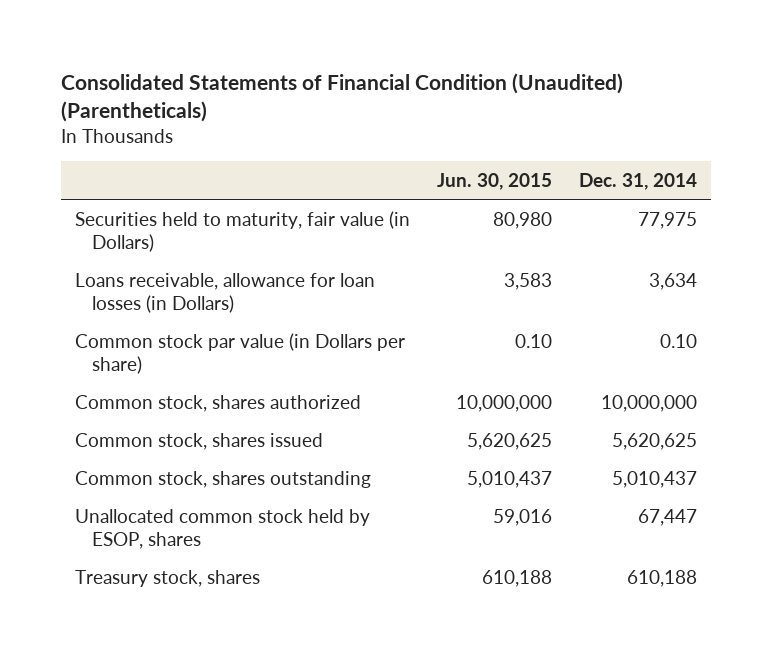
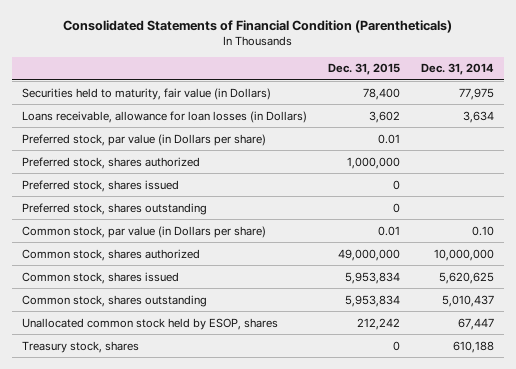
[61,72,624,123] Consolidated Statements of Financial Condition (Unaudited) (Parentheticals) -> [63,19,453,33] Consolidated Statements of Financial Condition (Parentheticals)
[436,172,552,190] Jun. 30, 2015 -> none
none -> [328,63,401,76] Dec. 31, 2015
none -> [22,133,267,146] Preferred stock, par value (in Dollars per share)
none -> [22,156,201,169] Preferred stock, shares authorized
none -> [22,179,180,192] Preferred stock, shares issued
none -> [22,202,208,215] Preferred stock, shares outstanding
[74,332,405,374] Common stock par value (in Dollars per share) -> [22,225,267,238] Common stock, par value (in Dollars per share)

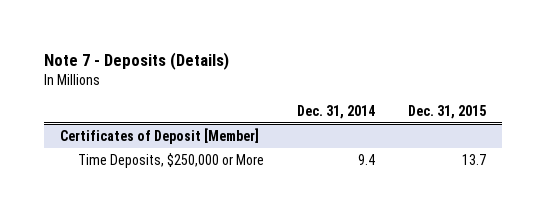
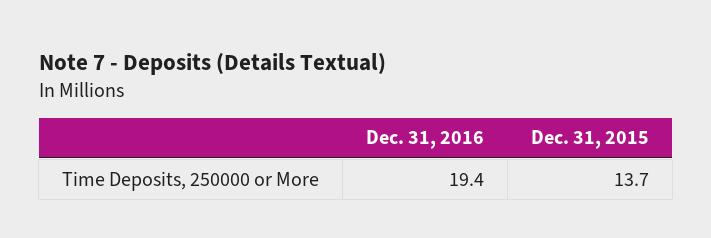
[43,51,229,70] Note 7 - Deposits (Details) -> [38,53,386,76] Note 7 - Deposits (Details Textual)
[296,105,375,120] Dec. 31, 2014 -> none
none -> [365,130,484,150] Dec. 31, 2016
[60,127,260,144] Certificates of Deposit [Member] -> none
[77,152,264,168] Time Deposits, $250,000 or More -> [62,170,320,191] Time Deposits, 250000 or More

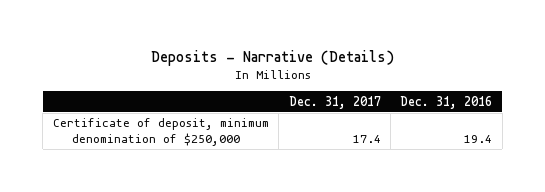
[38,53,386,76] Note 7 - Deposits (Details Textual) -> [150,50,394,67] Deposits - Narrative (Details)
[530,130,649,150] Dec. 31, 2015 -> none
none -> [288,95,381,109] Dec. 31, 2017
[62,170,320,191] Time Deposits, 250000 or More -> [52,118,269,147] Certificate of deposit, minimum denomination of $250,000

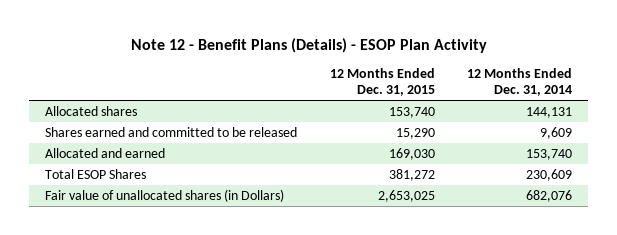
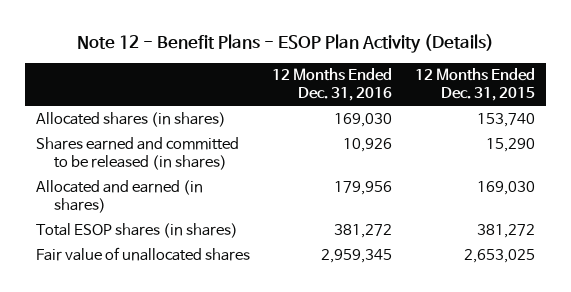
[130,38,487,54] Note 12 - Benefit Plans (Details) - ESOP Plan Activity -> [77,33,495,53] Note 12 - Benefit Plans - ESOP Plan Activity (Details)
[466,68,572,96] 12 Months Ended Dec. 31, 2014 -> none
none -> [272,68,393,102] 12 Months Ended Dec. 31, 2016
[45,105,138,116] Allocated shares -> [36,111,227,127] Allocated shares (in shares)
[45,126,298,137] Shares earned and committed to be released -> [36,136,240,170] Shares earned and committed to be released (in shares)
[45,147,166,158] Allocated and earned -> [36,179,204,213] Allocated and earned (in shares)
[45,168,147,179] Total ESOP Shares -> [36,222,239,238] Total ESOP shares (in shares)
[45,188,285,202] Fair value of unallocated shares (in Dollars) -> [36,246,251,261] Fair value of unallocated shares

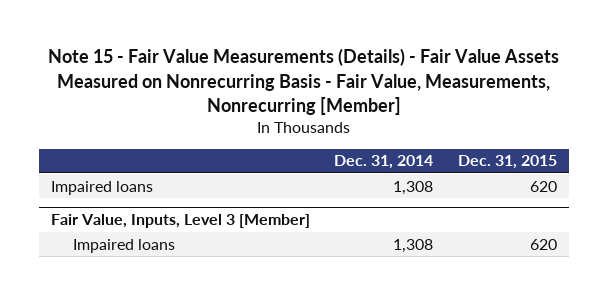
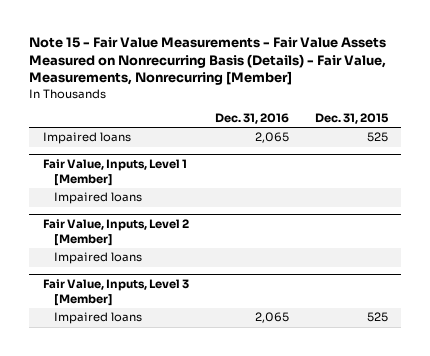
[47,48,559,115] Note 15 - Fair Value Measurements (Details) - Fair Value Assets Measured on Nonrecurring Basis - Fair Value, Measurements, Nonrecurring [Member] -> [29,37,387,86] Note 15 - Fair Value Measurements - Fair Value Assets Measured on Nonrecurring Basis (Details) - Fair Value, Measurements, Nonrecurring [Member]
[334,155,434,170] Dec. 31, 2014 -> none
none -> [214,113,289,125] Dec. 31, 2016
[529,180,557,192] 620 -> [366,132,388,143] 525
none -> [42,158,187,186] Fair Value, Inputs, Level 1 [Member]
none -> [53,192,142,205] Impaired loans
none -> [42,218,189,246] Fair Value, Inputs, Level 2 [Member]
none -> [53,252,142,265] Impaired loans
[529,238,557,250] 620 -> [366,312,388,323] 525

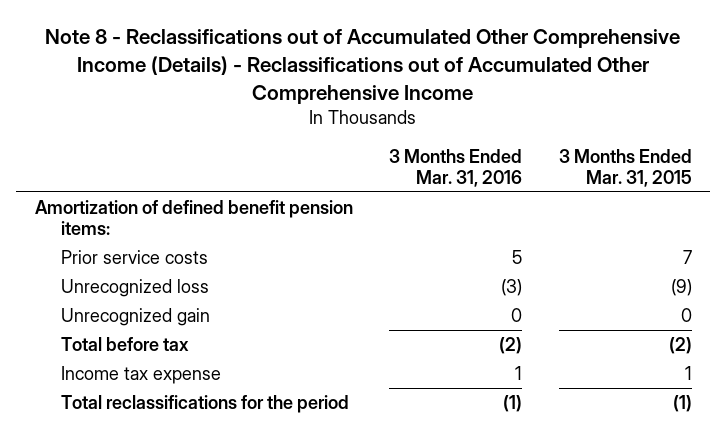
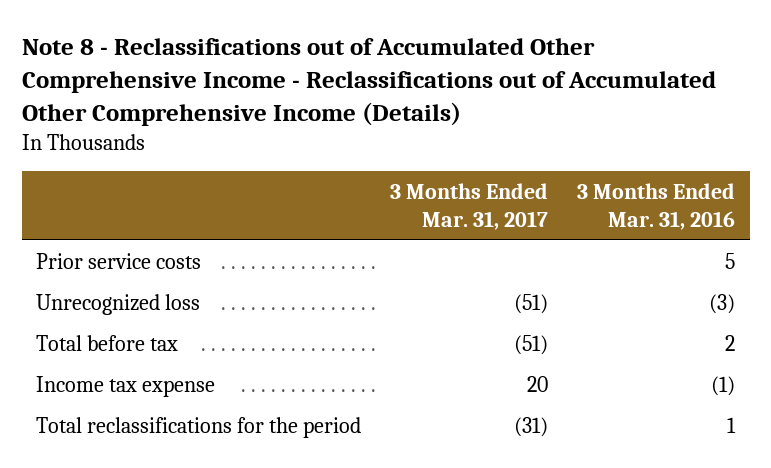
[45,29,681,104] Note 8 - Reclassifications out of Accumulated Other Comprehensive Income (Details) - Reclassifications out of Accumulated Other Comprehensive Income -> [21,37,716,127] Note 8 - Reclassifications out of Accumulated Other Comprehensive Income - Reclassifications out of Accumulated Other Comprehensive Income (Details)
[558,148,692,187] 3 Months Ended Mar. 31, 2015 -> none
none -> [390,183,549,230] 3 Months Ended Mar. 31, 2017
[34,200,353,236] Amortization of defined benefit pension items: -> none
[61,308,211,327] Unrecognized gain -> none
[499,337,523,355] (2) -> [725,334,736,351] 2
[515,366,523,381] 1 -> [711,375,736,396] (1)
[503,395,523,413] (1) -> [727,416,737,433] 1

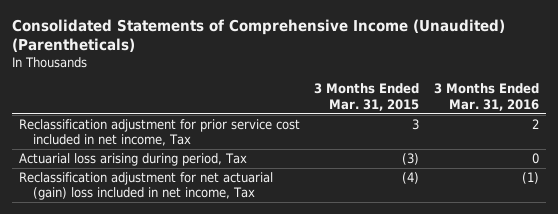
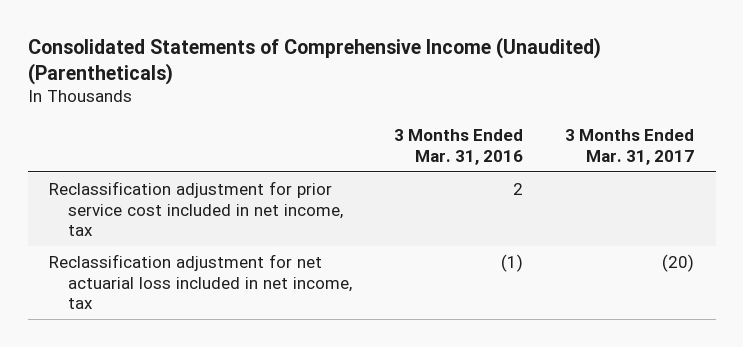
[314,83,420,111] 3 Months Ended Mar. 31, 2015 -> none
none -> [565,129,695,165] 3 Months Ended Mar. 31, 2017
[18,153,247,167] Actuarial loss arising during period, Tax -> none
[18,119,300,147] Reclassification adjustment for prior service cost included in net income, Tax -> [48,181,343,237] Reclassification adjustment for prior service cost included in net income, tax
[18,172,273,201] Reclassification adjustment for net actuarial (gain) loss included in net income, Tax -> [48,254,352,310] Reclassification adjustment for net actuarial loss included in net income, tax

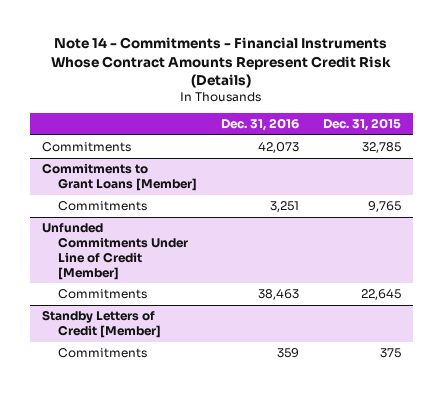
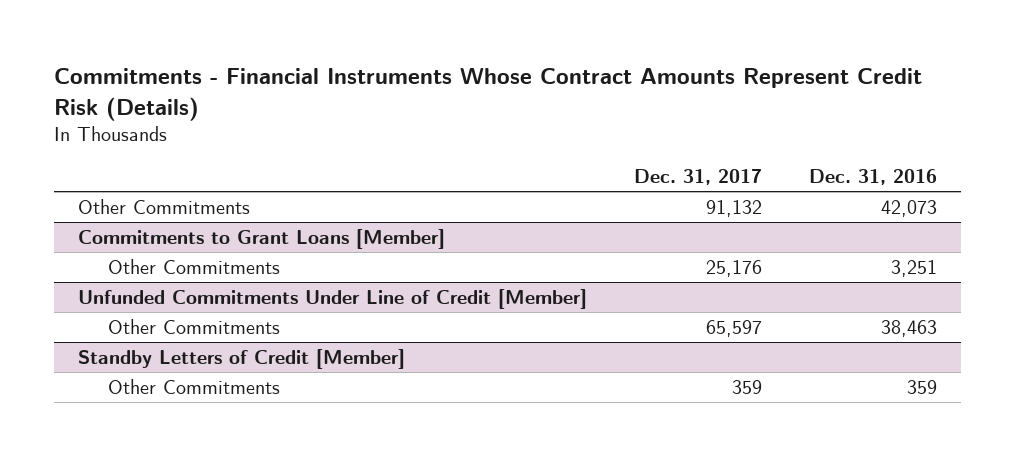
[51,37,392,89] Note 14 - Commitments - Financial Instruments Whose Contract Amounts Represent Credit Risk (Details) -> [54,68,923,121] Commitments - Financial Instruments Whose Contract Amounts Represent Credit Risk (Details)
[322,118,401,132] Dec. 31, 2015 -> none
none -> [634,168,763,185] Dec. 31, 2017
[41,142,131,153] Commitments -> [77,198,250,214] Other Commitments
[57,201,147,212] Commitments -> [107,258,280,274] Other Commitments
[57,289,147,300] Commitments -> [107,318,280,334] Other Commitments
[57,348,147,359] Commitments -> [107,378,280,394] Other Commitments

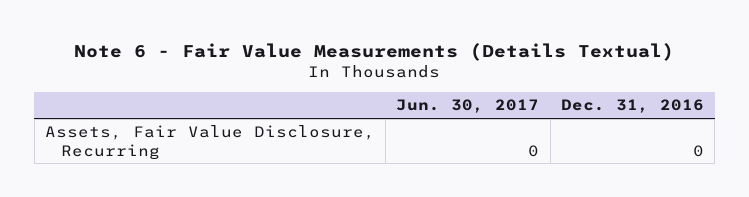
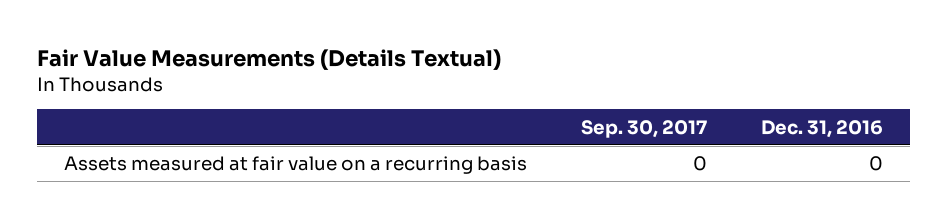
[74,43,675,62] Note 6 - Fair Value Measurements (Details Textual) -> [36,48,501,70] Fair Value Measurements (Details Textual)
[396,99,540,114] Jun. 30, 2017 -> none
none -> [580,119,707,138] Sep. 30, 2017
[44,125,375,160] Assets, Fair Value Disclosure, Recurring -> [63,156,527,175] Assets measured at fair value on a recurring basis

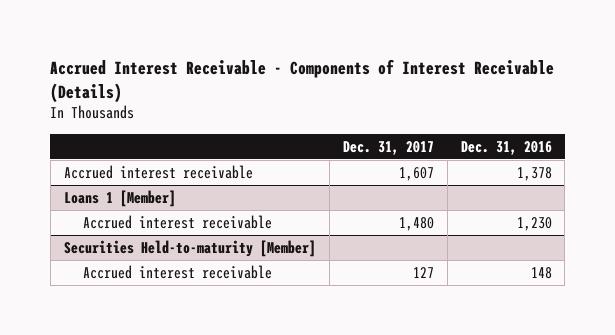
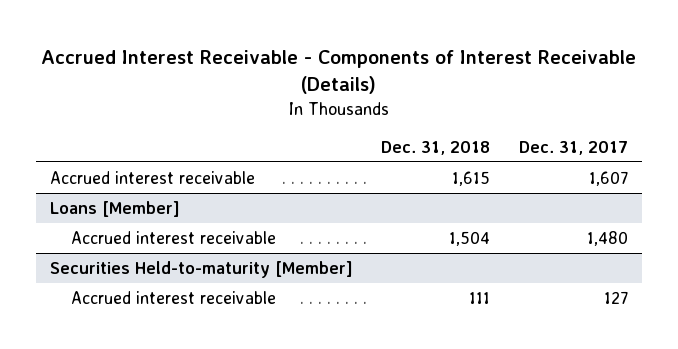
[460,140,552,155] Dec. 31, 2016 -> none
none -> [381,141,491,156] Dec. 31, 2018
[63,189,176,207] Loans 1 [Member] -> [50,200,181,217] Loans [Member]

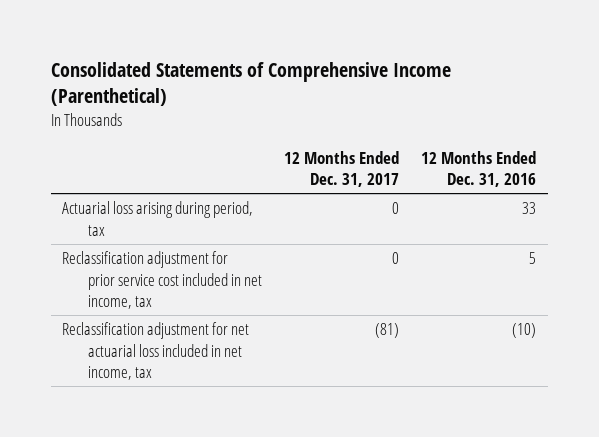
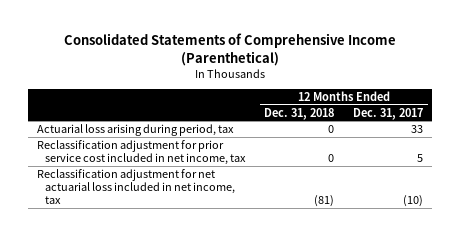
[421,150,537,187] 12 Months Ended Dec. 31, 2016 -> none
none -> [264,107,335,120] Dec. 31, 2018
[392,202,400,215] 0 -> [411,124,424,133] 33
[392,252,400,265] 0 -> [417,153,424,162] 5
[375,323,400,339] (81) -> [403,194,424,207] (10)

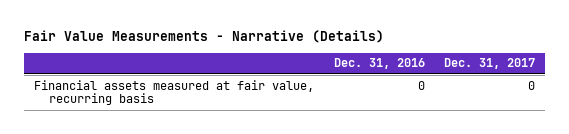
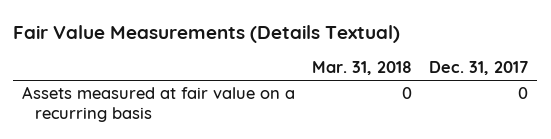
[23,30,384,44] Fair Value Measurements - Narrative (Details) -> [13,24,401,43] Fair Value Measurements (Details Textual)
[333,58,425,70] Dec. 31, 2016 -> none
none -> [312,61,413,76] Mar. 31, 2018
[33,79,314,106] Financial assets measured at fair value, recurring basis -> [22,86,296,123] Assets measured at fair value on a recurring basis

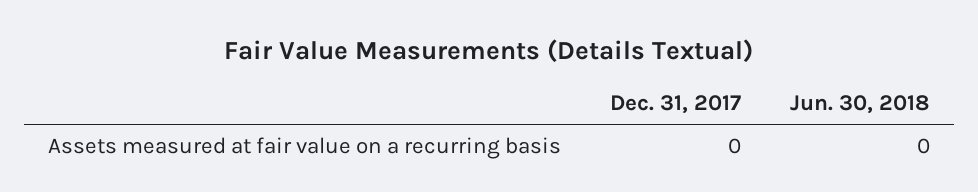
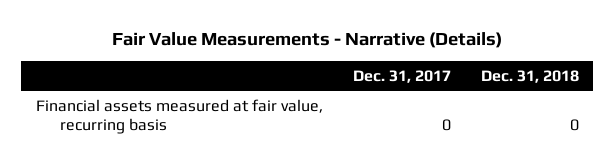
[224,39,754,64] Fair Value Measurements (Details Textual) -> [112,32,503,49] Fair Value Measurements - Narrative (Details)
[789,95,930,115] Jun. 30, 2018 -> none
none -> [480,69,579,83] Dec. 31, 2018
[48,137,562,160] Assets measured at fair value on a recurring basis -> [35,98,323,134] Financial assets measured at fair value, recurring basis

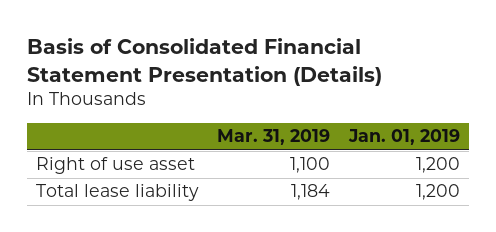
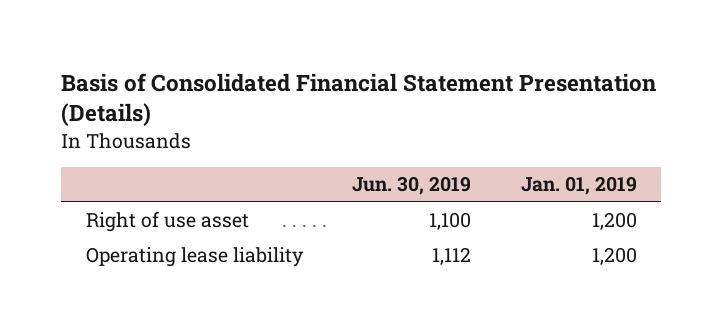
[216,129,330,146] Mar. 31, 2019 -> none
none -> [352,176,472,196] Jun. 30, 2019
[36,184,200,202] Total lease liability -> [85,247,304,268] Operating lease liability

